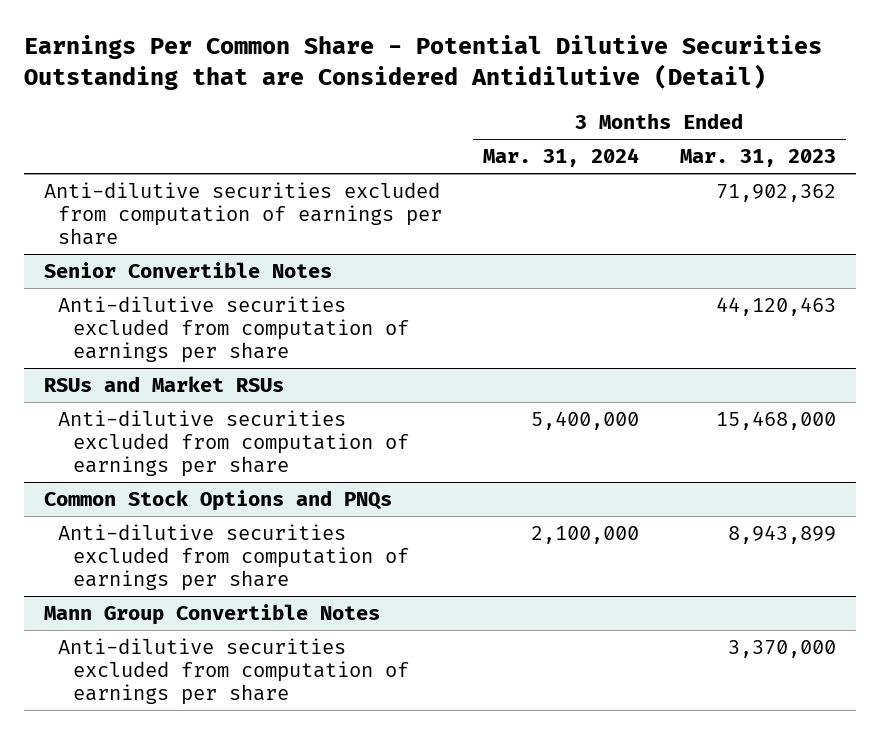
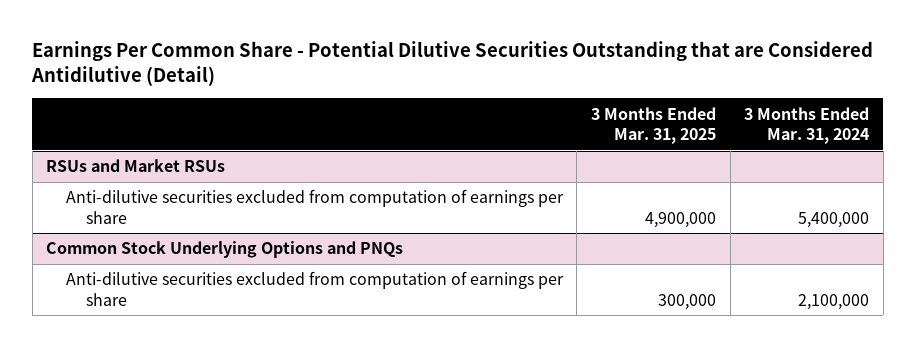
[679,149,836,168] Mar. 31, 2023 -> none
none -> [590,106,716,145] 3 Months Ended Mar. 31, 2025
[43,182,443,245] Anti-dilutive securities excluded from computation of earnings per share -> none
[43,262,332,279] Senior Convertible Notes -> none
[58,296,409,363] Anti-dilutive securities excluded from computation of earnings per share -> none
[43,490,392,512] Common Stock Options and PNQs -> [46,241,404,259] Common Stock Underlying Options and PNQs
[43,604,380,626] Mann Group Convertible Notes -> none
[58,638,409,705] Anti-dilutive securities excluded from computation of earnings per share -> none

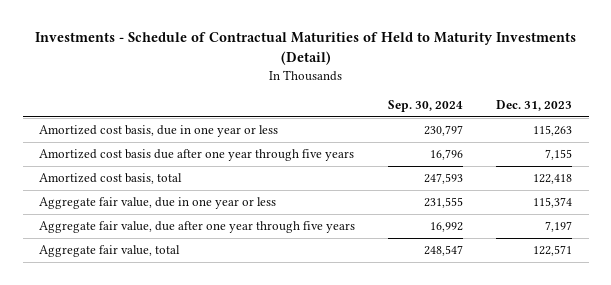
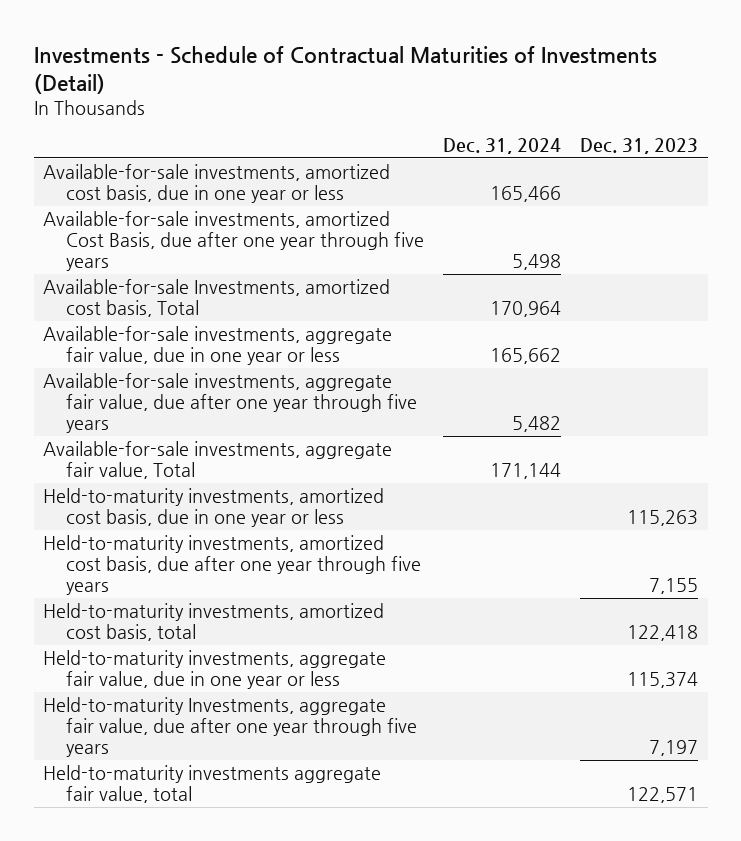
[34,32,576,66] Investments - Schedule of Contractual Maturities of Held to Maturity Investments (Detail) -> [33,45,657,94] Investments - Schedule of Contractual Maturities of Investments (Detail)
[388,99,464,112] Sep. 30, 2024 -> none
none -> [443,138,562,155] Dec. 31, 2024
none -> [43,164,391,204] Available-for-sale investments, amortized cost basis, due in one year or less
none -> [43,211,425,272] Available-for-sale investments, amortized Cost Basis, due after one year through five years
none -> [43,279,391,318] Available-for-sale Investments, amortized cost basis, Total
none -> [43,326,393,366] Available-for-sale investments, aggregate fair value, due in one year or less
none -> [43,373,418,434] Available-for-sale investments, aggregate fair value, due after one year through five years
none -> [43,441,393,480] Available-for-sale investments, aggregate fair value, Total
[39,125,279,138] Amortized cost basis, due in one year or less -> [43,488,385,528] Held-to-maturity investments, amortized cost basis, due in one year or less
[39,149,355,162] Amortized cost basis due after one year through five years -> [43,535,422,596] Held-to-maturity investments, amortized cost basis, due after one year through five years
[39,173,183,185] Amortized cost basis, total -> [43,603,385,642] Held-to-maturity investments, amortized cost basis, total
[39,197,277,210] Aggregate fair value, due in one year or less -> [43,650,387,690] Held-to-maturity investments, aggregate fair value, due in one year or less
[39,221,356,234] Aggregate fair value, due after one year through five years -> [43,697,418,758] Held-to-maturity Investments, aggregate fair value, due after one year through five years
[39,245,181,258] Aggregate fair value, total -> [43,765,382,804] Held-to-maturity investments aggregate fair value, total

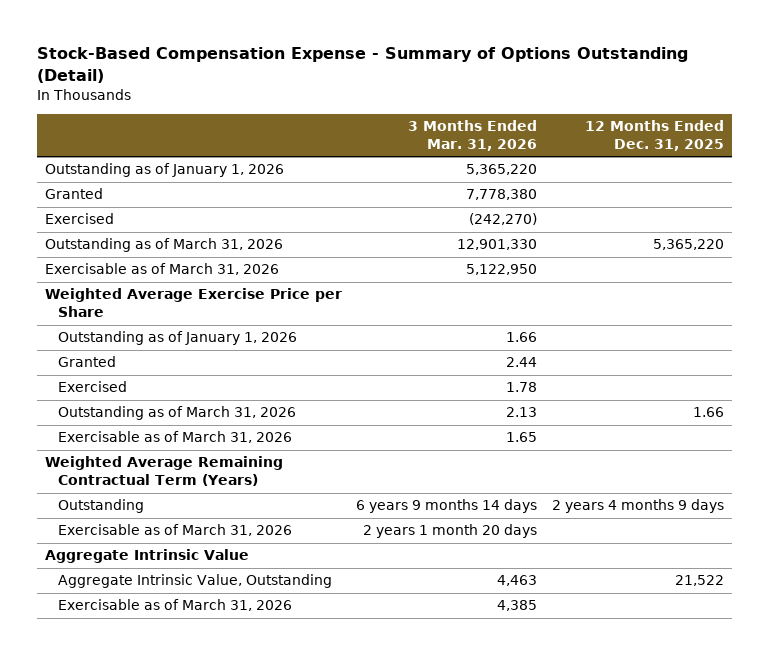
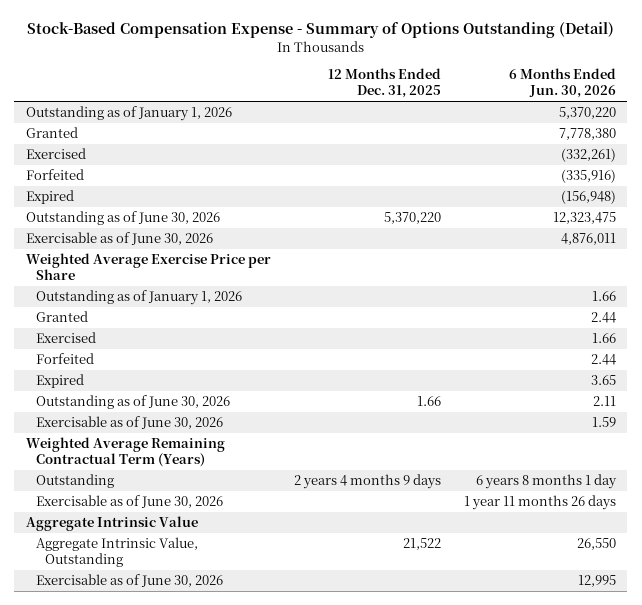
[408,120,538,151] 3 Months Ended Mar. 31, 2026 -> none
none -> [508,68,616,99] 6 Months Ended Jun. 30, 2026
none -> [25,168,84,180] Forfeited
none -> [25,189,74,204] Expired
[44,238,283,253] Outstanding as of March 31, 2026 -> [25,210,220,225] Outstanding as of June 30, 2026
[653,239,725,251] 5,365,220 -> [383,211,441,224] 5,370,220
[44,263,279,276] Exercisable as of March 31, 2026 -> [25,231,213,245] Exercisable as of June 30, 2026
none -> [35,352,94,364] Forfeited
none -> [35,373,84,388] Expired
[57,406,296,421] Outstanding as of March 31, 2026 -> [35,394,230,409] Outstanding as of June 30, 2026
[57,431,292,444] Exercisable as of March 31, 2026 -> [35,415,223,429] Exercisable as of June 30, 2026
[57,524,292,537] Exercisable as of March 31, 2026 -> [35,494,223,508] Exercisable as of June 30, 2026
[57,599,292,612] Exercisable as of March 31, 2026 -> [35,573,223,587] Exercisable as of June 30, 2026

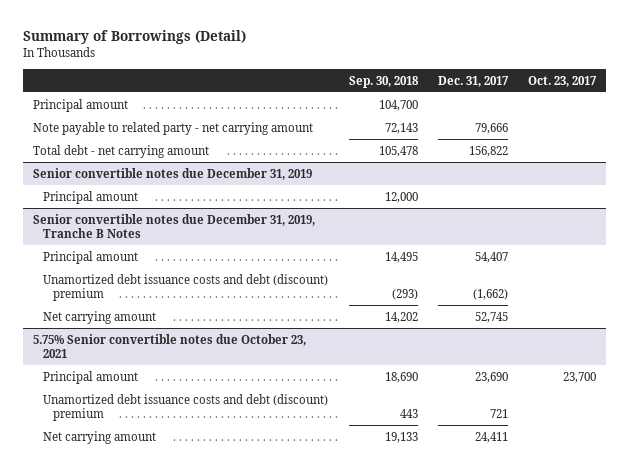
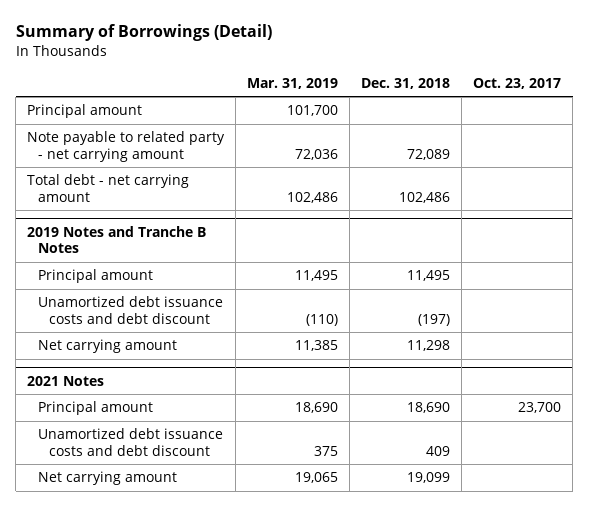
[348,75,419,88] Sep. 30, 2018 -> none
[437,75,509,87] Dec. 31, 2017 -> none
none -> [247,77,339,89] Mar. 31, 2019
none -> [361,77,451,89] Dec. 31, 2018
[33,167,313,180] Senior convertible notes due December 31, 2019 -> none
[43,190,139,204] Principal amount -> none
[33,213,316,238] Senior convertible notes due December 31, 2019, Tranche B Notes -> none
[43,250,139,264] Principal amount -> none
[43,273,329,301] Unamortized debt issuance costs and debt (discount) premium -> none
[43,310,157,324] Net carrying amount -> none
none -> [27,225,207,254] 2019 Notes and Tranche B Notes
none -> [38,269,154,284] Principal amount
none -> [38,296,224,324] Unamortized debt issuance costs and debt discount
none -> [38,339,178,354] Net carrying amount
[33,333,307,358] 5.75% Senior convertible notes due October 23, 2021 -> [27,375,105,386] 2021 Notes
[43,393,329,421] Unamortized debt issuance costs and debt (discount) premium -> [38,428,224,456] Unamortized debt issuance costs and debt discount

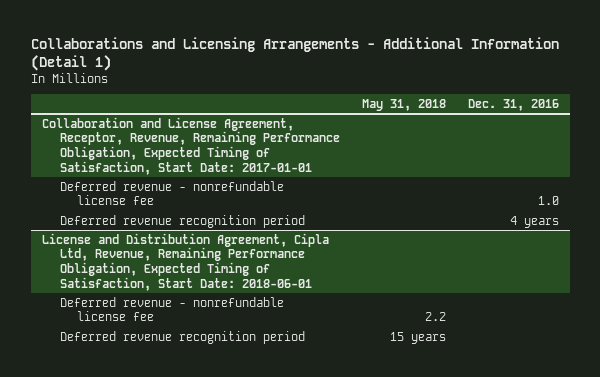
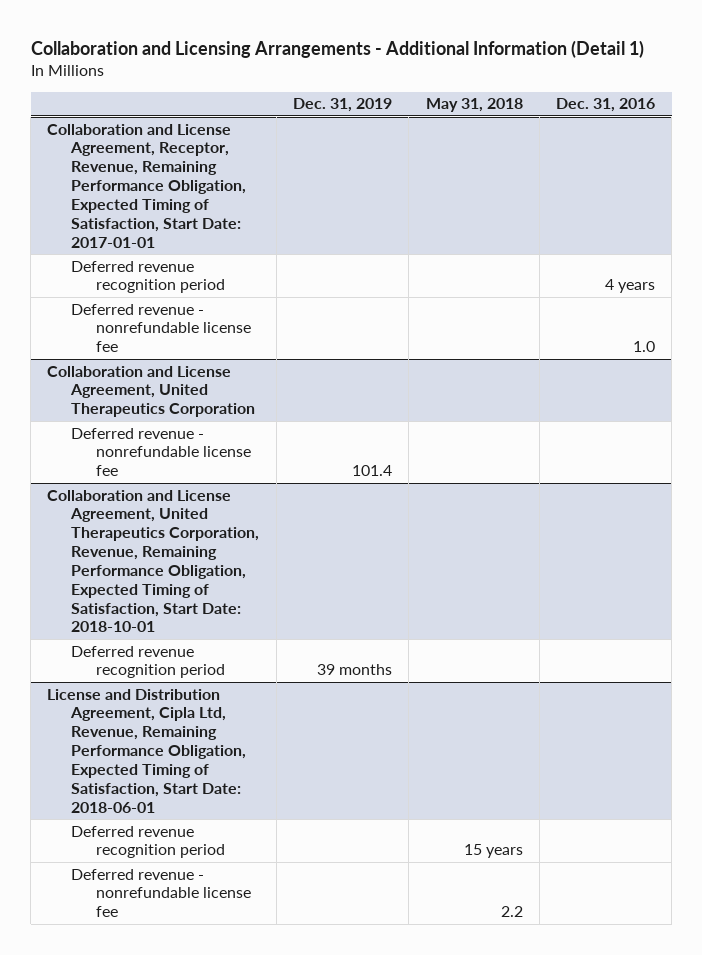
[30,36,559,71] Collaborations and Licensing Arrangements - Additional Information (Detail 1) -> [30,39,644,58] Collaboration and Licensing Arrangements - Additional Information (Detail 1)
none -> [292,98,392,113] Dec. 31, 2019
[59,180,284,206] Deferred revenue - nonrefundable license fee -> [71,303,251,353] Deferred revenue - nonrefundable license fee
none -> [47,365,256,418] Collaboration and License Agreement, United Therapeutics Corporation
none -> [71,427,251,477] Deferred revenue - nonrefundable license fee
none -> [47,489,260,633] Collaboration and License Agreement, United Therapeutics Corporation, Revenue, Remaining Performance Obligation, Expected Timing of Satisfaction, Start Date: 2018-10-01
none -> [71,645,225,679] Deferred revenue recognition period
[59,296,284,322] Deferred revenue - nonrefundable license fee -> [71,868,251,918] Deferred revenue - nonrefundable license fee

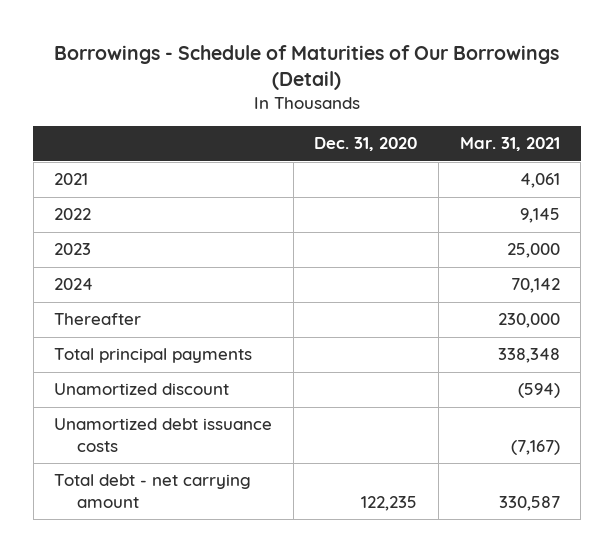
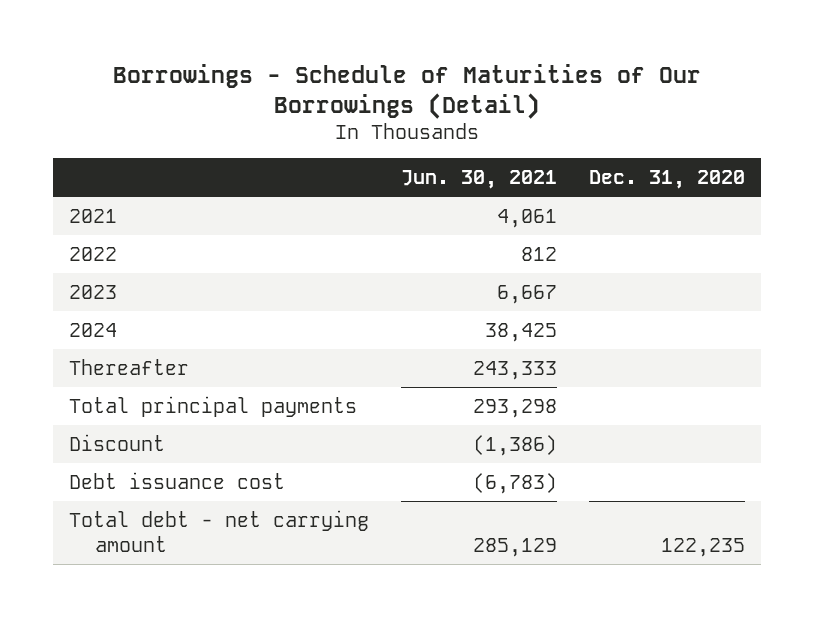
[459,137,560,152] Mar. 31, 2021 -> none
none -> [400,170,557,190] Jun. 30, 2021
[54,383,230,396] Unamortized discount -> [68,433,165,451] Discount
[54,418,273,453] Unamortized debt issuance costs -> [68,471,285,489] Debt issuance cost

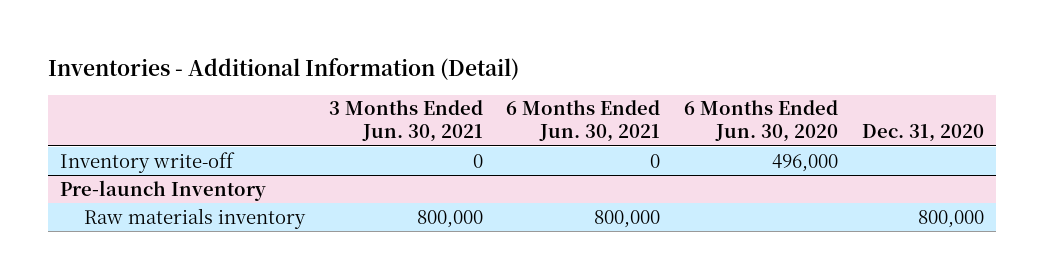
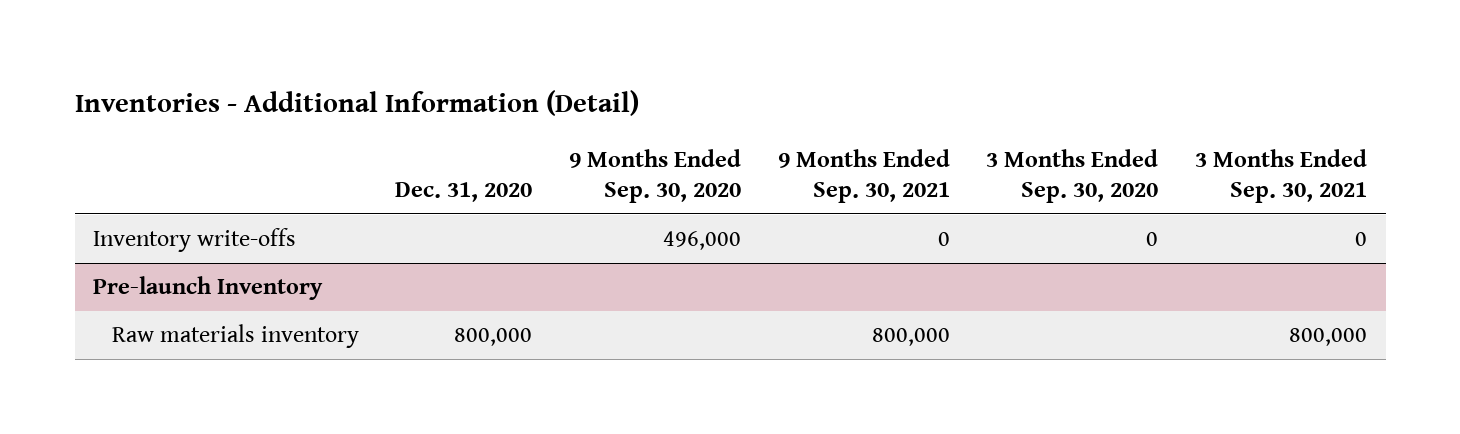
[328,100,483,143] 3 Months Ended Jun. 30, 2021 -> none
[506,100,661,143] 6 Months Ended Jun. 30, 2021 -> none
[684,100,839,143] 6 Months Ended Jun. 30, 2020 -> none
none -> [568,149,741,204] 9 Months Ended Sep. 30, 2020
none -> [777,149,950,204] 9 Months Ended Sep. 30, 2021
none -> [986,149,1159,204] 3 Months Ended Sep. 30, 2020
none -> [1195,149,1368,204] 3 Months Ended Sep. 30, 2021
[59,151,235,173] Inventory write-off -> [92,228,296,253] Inventory write-offs

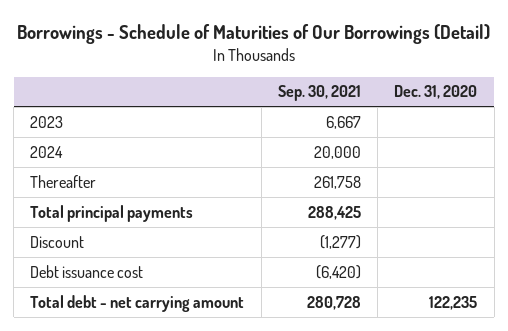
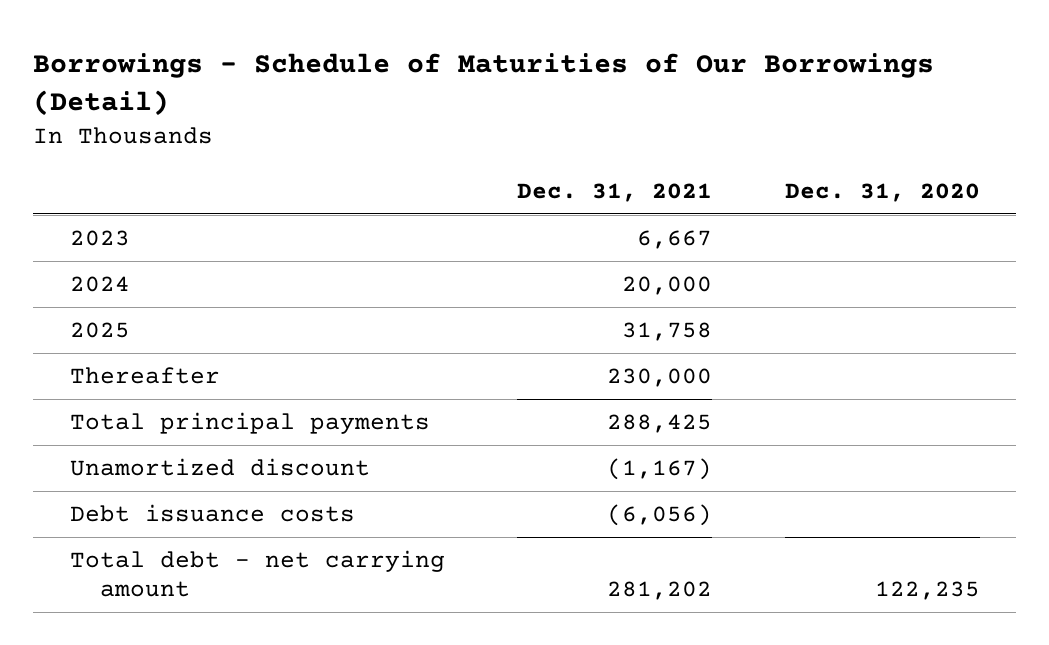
[277,85,361,102] Sep. 30, 2021 -> none
none -> [517,182,713,202] Dec. 31, 2021
none -> [69,322,130,339] 2025
[30,235,85,248] Discount -> [69,458,370,477] Unamortized discount
[30,264,144,278] Debt issuance cost -> [69,504,355,523] Debt issuance costs

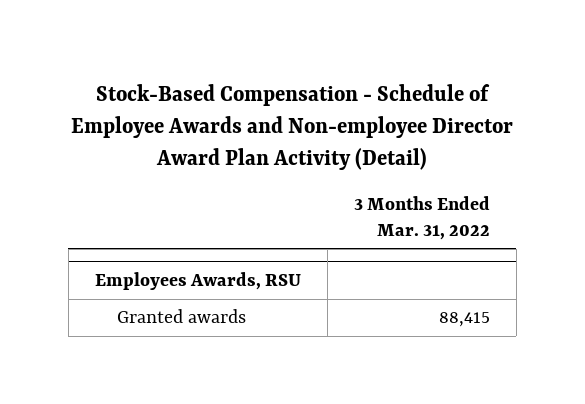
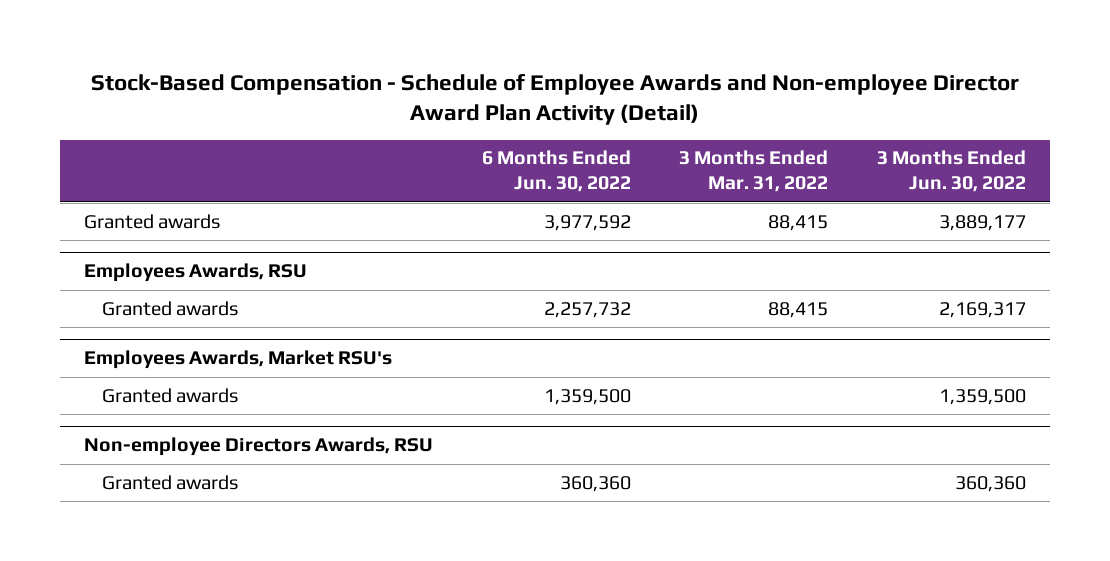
none -> [481,150,631,193] 6 Months Ended Jun. 30, 2022
none -> [876,150,1026,193] 3 Months Ended Jun. 30, 2022
none -> [84,213,221,229] Granted awards
none -> [84,350,393,370] Employees Awards, Market RSU's
none -> [102,387,239,403] Granted awards
none -> [84,437,434,457] Non-employee Directors Awards, RSU
none -> [102,474,239,490] Granted awards

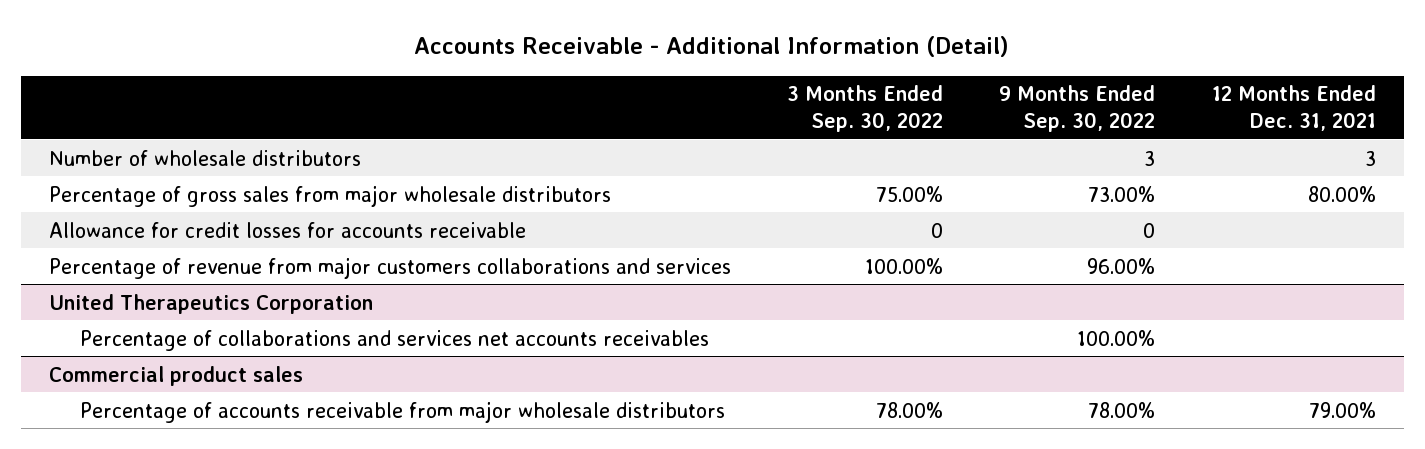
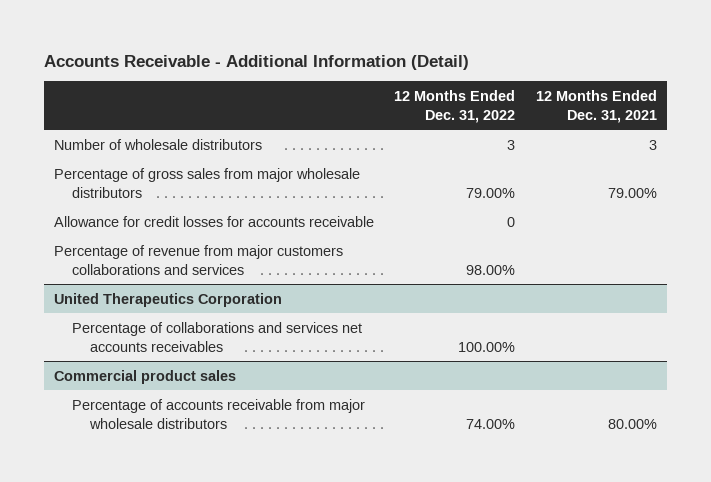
[787,85,944,132] 3 Months Ended Sep. 30, 2022 -> none
[999,85,1156,132] 9 Months Ended Sep. 30, 2022 -> none
none -> [394,89,516,123] 12 Months Ended Dec. 31, 2022
[1307,185,1376,202] 80.00% -> [607,187,657,198] 79.00%
[1308,401,1376,418] 79.00% -> [607,418,657,429] 80.00%

